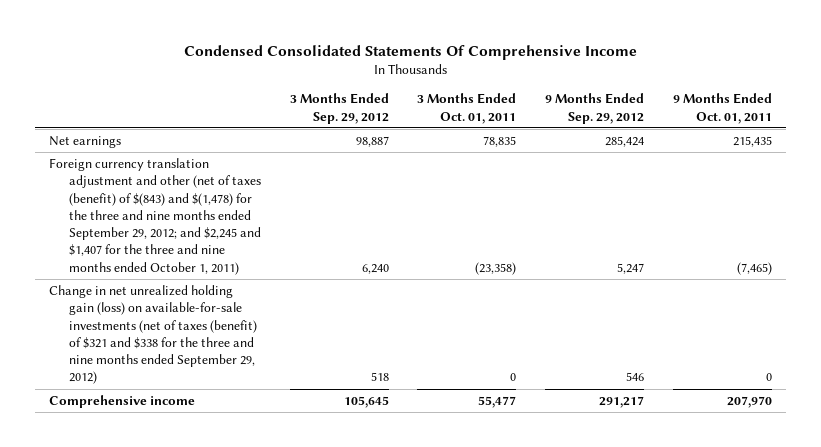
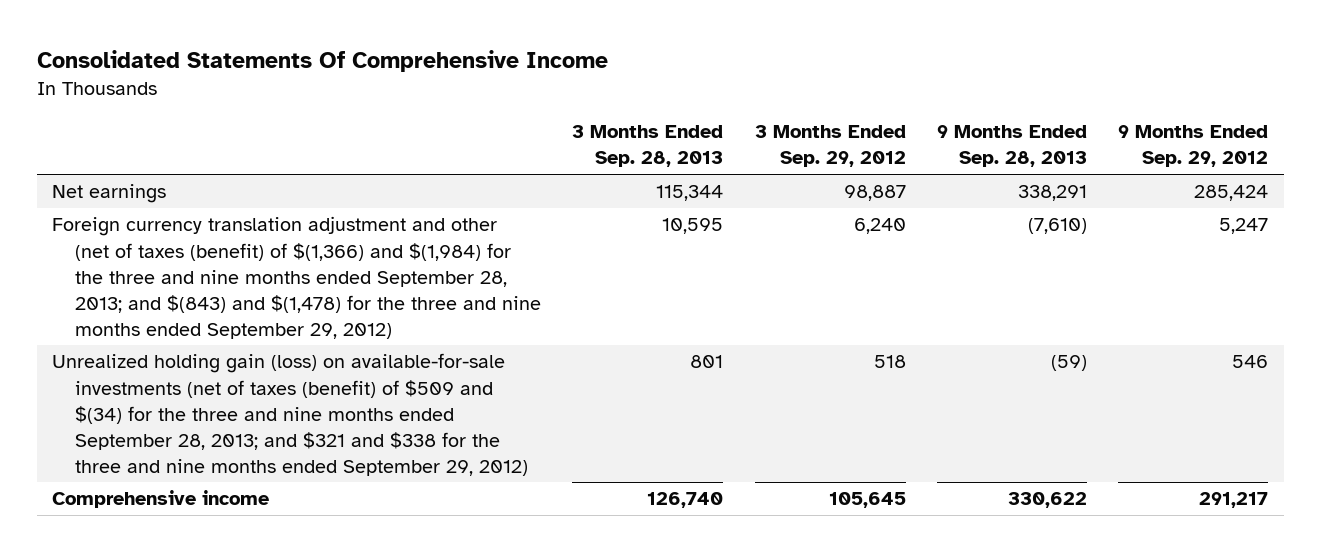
[183,44,637,60] Condensed Consolidated Statements Of Comprehensive Income -> [36,49,608,72] Consolidated Statements Of Comprehensive Income
[417,93,517,124] 3 Months Ended Oct. 01, 2011 -> none
[672,93,772,124] 9 Months Ended Oct. 01, 2011 -> none
none -> [572,125,724,168] 3 Months Ended Sep. 28, 2013
none -> [937,125,1088,168] 9 Months Ended Sep. 28, 2013
[49,157,261,275] Foreign currency translation adjustment and other (net of taxes (benefit) of $(843) and $(1,478) for the three and nine months ended September 29, 2012; and $2,245 and $1,407 for the three and nine months ended October 1, 2011) -> [52,216,542,339] Foreign currency translation adjustment and other (net of taxes (benefit) of $(1,366) and $(1,984) for the three and nine months ended September 28, 2013; and $(843) and $(1,478) for the three and nine months ended September 29, 2012)
[49,284,257,385] Change in net unrealized holding gain (loss) on available-for-sale investments (net of taxes (benefit) of $321 and $338 for the three and nine months ended September 29, 2012) -> [52,353,529,476] Unrealized holding gain (loss) on available-for-sale investments (net of taxes (benefit) of $509 and $(34) for the three and nine months ended September 28, 2013; and $321 and $338 for the three and nine months ended September 29, 2012)

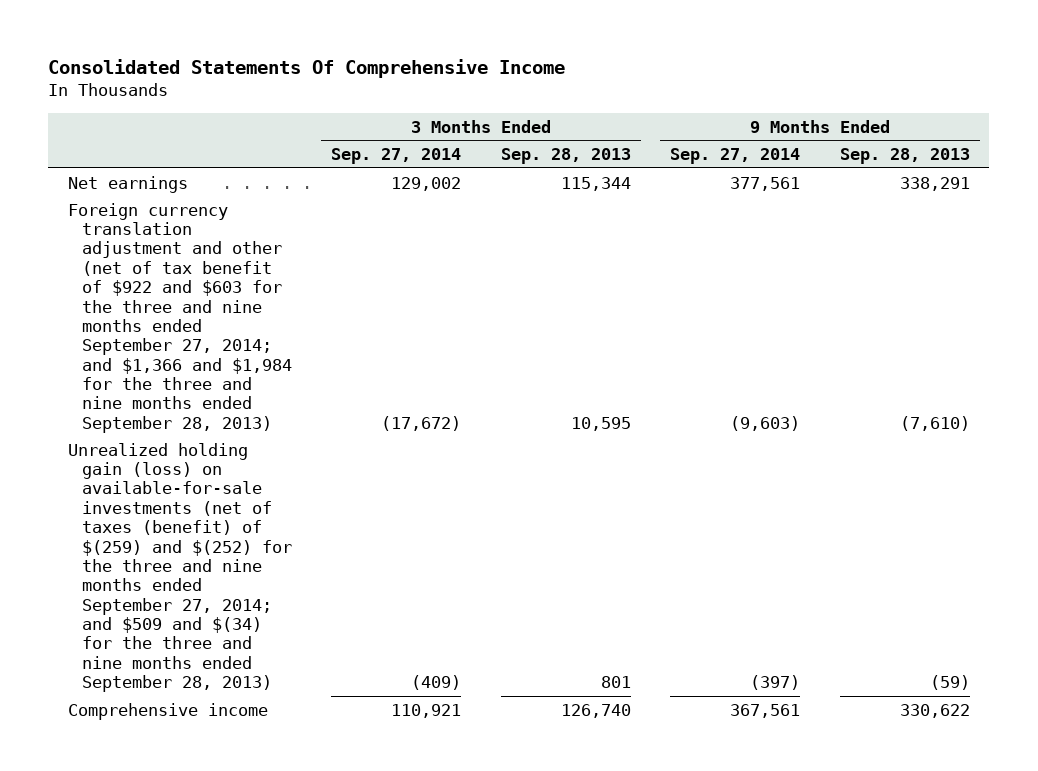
[754,125,906,168] 3 Months Ended Sep. 29, 2012 -> none
[1118,125,1269,168] 9 Months Ended Sep. 29, 2012 -> none
none -> [331,147,462,164] Sep. 27, 2014
none -> [670,147,801,164] Sep. 27, 2014
[52,216,542,339] Foreign currency translation adjustment and other (net of taxes (benefit) of $(1,366) and $(1,984) for the three and nine months ended September 28, 2013; and $(843) and $(1,478) for the three and nine months ended September 29, 2012) -> [67,202,292,433] Foreign currency translation adjustment and other (net of tax benefit of $922 and $603 for the three and nine months ended September 27, 2014; and $1,366 and $1,984 for the three and nine months ended September 28, 2013)
[52,353,529,476] Unrealized holding gain (loss) on available-for-sale investments (net of taxes (benefit) of $509 and $(34) for the three and nine months ended September 28, 2013; and $321 and $338 for the three and nine months ended September 29, 2012) -> [67,442,292,693] Unrealized holding gain (loss) on available-for-sale investments (net of taxes (benefit) of $(259) and $(252) for the three and nine months ended September 27, 2014; and $509 and $(34) for the three and nine months ended September 28, 2013)

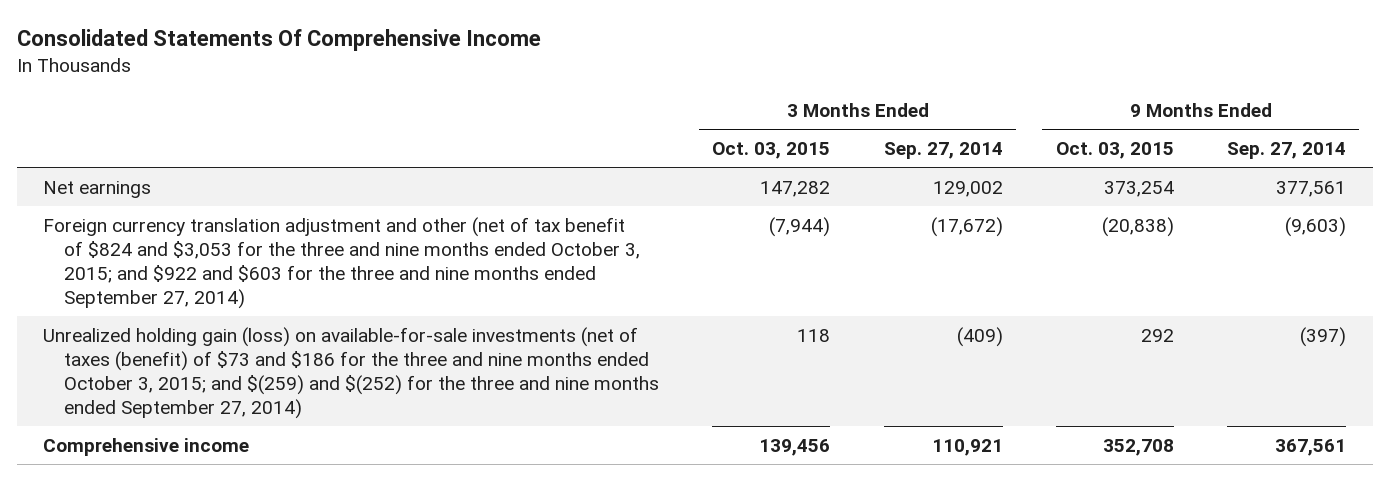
[500,147,631,164] Sep. 28, 2013 -> none
[839,147,970,164] Sep. 28, 2013 -> none
none -> [712,142,831,160] Oct. 03, 2015
none -> [1055,142,1174,160] Oct. 03, 2015
[67,202,292,433] Foreign currency translation adjustment and other (net of tax benefit of $922 and $603 for the three and nine months ended September 27, 2014; and $1,366 and $1,984 for the three and nine months ended September 28, 2013) -> [43,216,641,309] Foreign currency translation adjustment and other (net of tax benefit of $824 and $3,053 for the three and nine months ended October 3, 2015; and $922 and $603 for the three and nine months ended September 27, 2014)
[67,442,292,693] Unrealized holding gain (loss) on available-for-sale investments (net of taxes (benefit) of $(259) and $(252) for the three and nine months ended September 27, 2014; and $509 and $(34) for the three and nine months ended September 28, 2013) -> [43,326,660,419] Unrealized holding gain (loss) on available-for-sale investments (net of taxes (benefit) of $73 and $186 for the three and nine months ended October 3, 2015; and $(259) and $(252) for the three and nine months ended September 27, 2014)

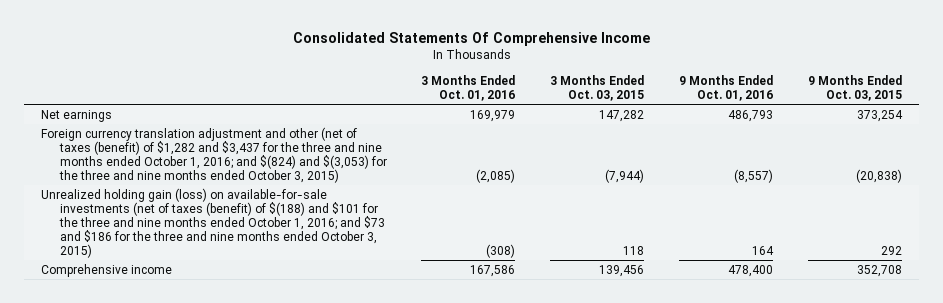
[883,142,1003,160] Sep. 27, 2014 -> none
[1226,142,1346,160] Sep. 27, 2014 -> none
none -> [421,75,516,102] 3 Months Ended Oct. 01, 2016
none -> [679,75,774,102] 9 Months Ended Oct. 01, 2016
[43,216,641,309] Foreign currency translation adjustment and other (net of tax benefit of $824 and $3,053 for the three and nine months ended October 3, 2015; and $922 and $603 for the three and nine months ended September 27, 2014) -> [41,126,387,183] Foreign currency translation adjustment and other (net of taxes (benefit) of $1,282 and $3,437 for the three and nine months ended October 1, 2016; and $(824) and $(3,053) for the three and nine months ended October 3, 2015)
[43,326,660,419] Unrealized holding gain (loss) on available-for-sale investments (net of taxes (benefit) of $73 and $186 for the three and nine months ended October 3, 2015; and $(259) and $(252) for the three and nine months ended September 27, 2014) -> [41,187,385,258] Unrealized holding gain (loss) on available-for-sale investments (net of taxes (benefit) of $(188) and $101 for the three and nine months ended October 1, 2016; and $73 and $186 for the three and nine months ended October 3, 2015)

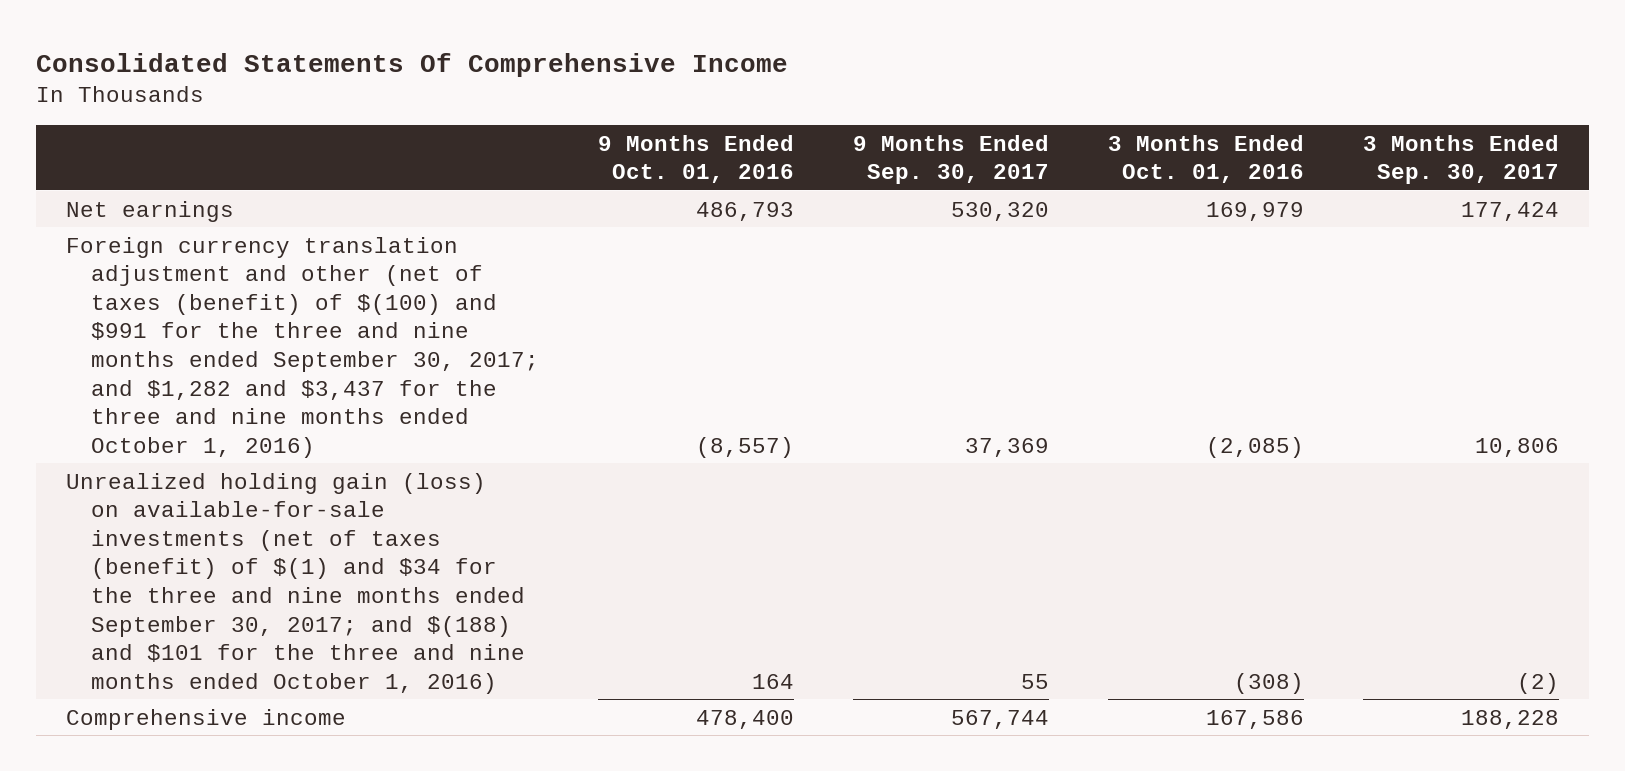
[550,75,645,102] 3 Months Ended Oct. 03, 2015 -> none
[807,75,902,102] 9 Months Ended Oct. 03, 2015 -> none
none -> [853,134,1050,185] 9 Months Ended Sep. 30, 2017
none -> [1363,134,1560,185] 3 Months Ended Sep. 30, 2017
[41,126,387,183] Foreign currency translation adjustment and other (net of taxes (benefit) of $1,282 and $3,437 for the three and nine months ended October 1, 2016; and $(824) and $(3,053) for the three and nine months ended October 3, 2015) -> [65,236,539,458] Foreign currency translation adjustment and other (net of taxes (benefit) of $(100) and $991 for the three and nine months ended September 30, 2017; and $1,282 and $3,437 for the three and nine months ended October 1, 2016)
[41,187,385,258] Unrealized holding gain (loss) on available-for-sale investments (net of taxes (benefit) of $(188) and $101 for the three and nine months ended October 1, 2016; and $73 and $186 for the three and nine months ended October 3, 2015) -> [65,472,525,694] Unrealized holding gain (loss) on available-for-sale investments (net of taxes (benefit) of $(1) and $34 for the three and nine months ended September 30, 2017; and $(188) and $101 for the three and nine months ended October 1, 2016)

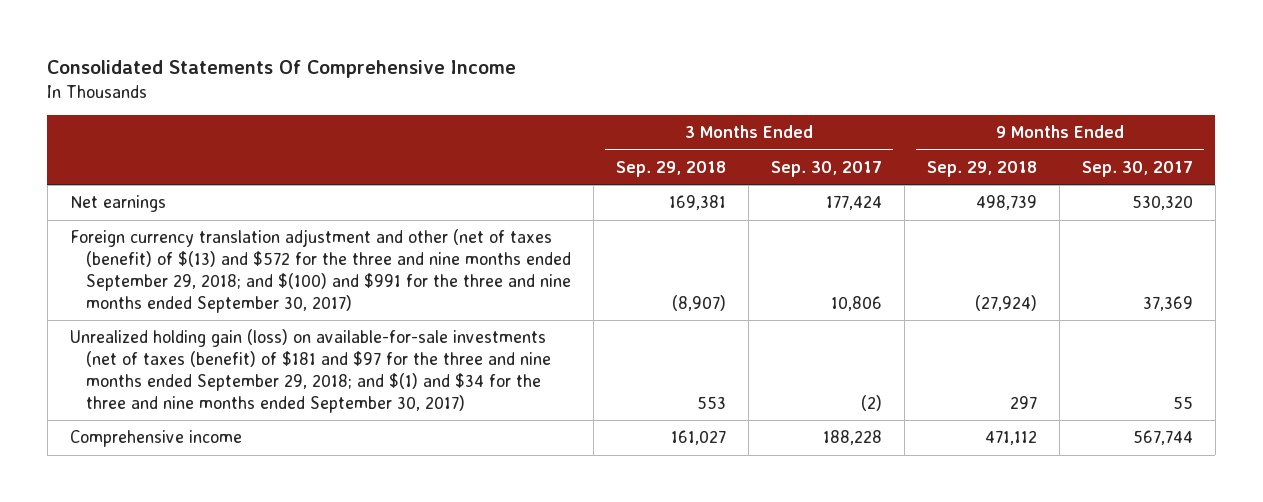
[597,134,794,184] 9 Months Ended Oct. 01, 2016 -> none
[1108,134,1305,184] 3 Months Ended Oct. 01, 2016 -> none
none -> [616,160,727,177] Sep. 29, 2018
none -> [926,160,1037,177] Sep. 29, 2018
[65,236,539,458] Foreign currency translation adjustment and other (net of taxes (benefit) of $(100) and $991 for the three and nine months ended September 30, 2017; and $1,282 and $3,437 for the three and nine months ended October 1, 2016) -> [69,229,572,313] Foreign currency translation adjustment and other (net of taxes (benefit) of $(13) and $572 for the three and nine months ended September 29, 2018; and $(100) and $991 for the three and nine months ended September 30, 2017)
[65,472,525,694] Unrealized holding gain (loss) on available-for-sale investments (net of taxes (benefit) of $(1) and $34 for the three and nine months ended September 30, 2017; and $(188) and $101 for the three and nine months ended October 1, 2016) -> [69,329,552,413] Unrealized holding gain (loss) on available-for-sale investments (net of taxes (benefit) of $181 and $97 for the three and nine months ended September 29, 2018; and $(1) and $34 for the three and nine months ended September 30, 2017)

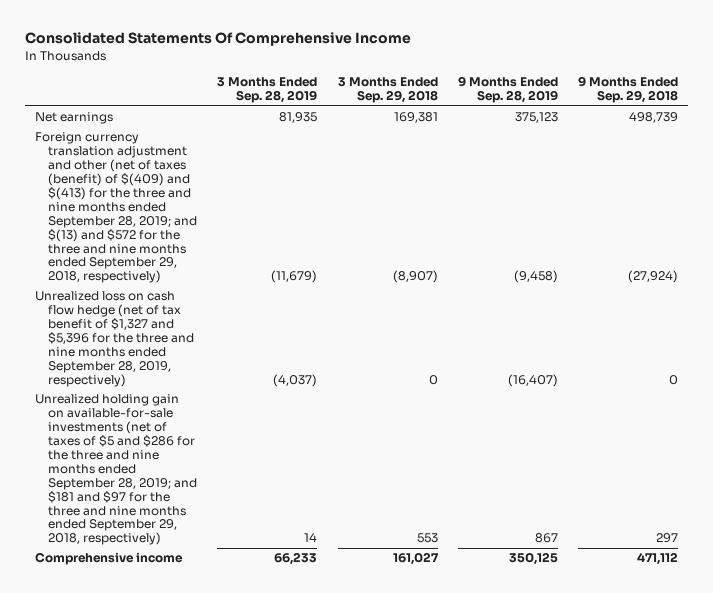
[770,160,882,177] Sep. 30, 2017 -> none
[1081,160,1193,177] Sep. 30, 2017 -> none
none -> [217,77,318,103] 3 Months Ended Sep. 28, 2019
none -> [457,76,558,103] 9 Months Ended Sep. 28, 2019
[69,229,572,313] Foreign currency translation adjustment and other (net of taxes (benefit) of $(13) and $572 for the three and nine months ended September 29, 2018; and $(100) and $991 for the three and nine months ended September 30, 2017) -> [34,132,197,284] Foreign currency translation adjustment and other (net of taxes (benefit) of $(409) and $(413) for the three and nine months ended September 28, 2019; and $(13) and $572 for the three and nine months ended September 29, 2018, respectively)
none -> [34,291,194,387] Unrealized loss on cash flow hedge (net of tax benefit of $1,327 and $5,396 for the three and nine months ended September 28, 2019, respectively)
[69,329,552,413] Unrealized holding gain (loss) on available-for-sale investments (net of taxes (benefit) of $181 and $97 for the three and nine months ended September 29, 2018; and $(1) and $34 for the three and nine months ended September 30, 2017) -> [34,394,197,546] Unrealized holding gain on available-for-sale investments (net of taxes of $5 and $286 for the three and nine months ended September 28, 2019; and $181 and $97 for the three and nine months ended September 29, 2018, respectively)

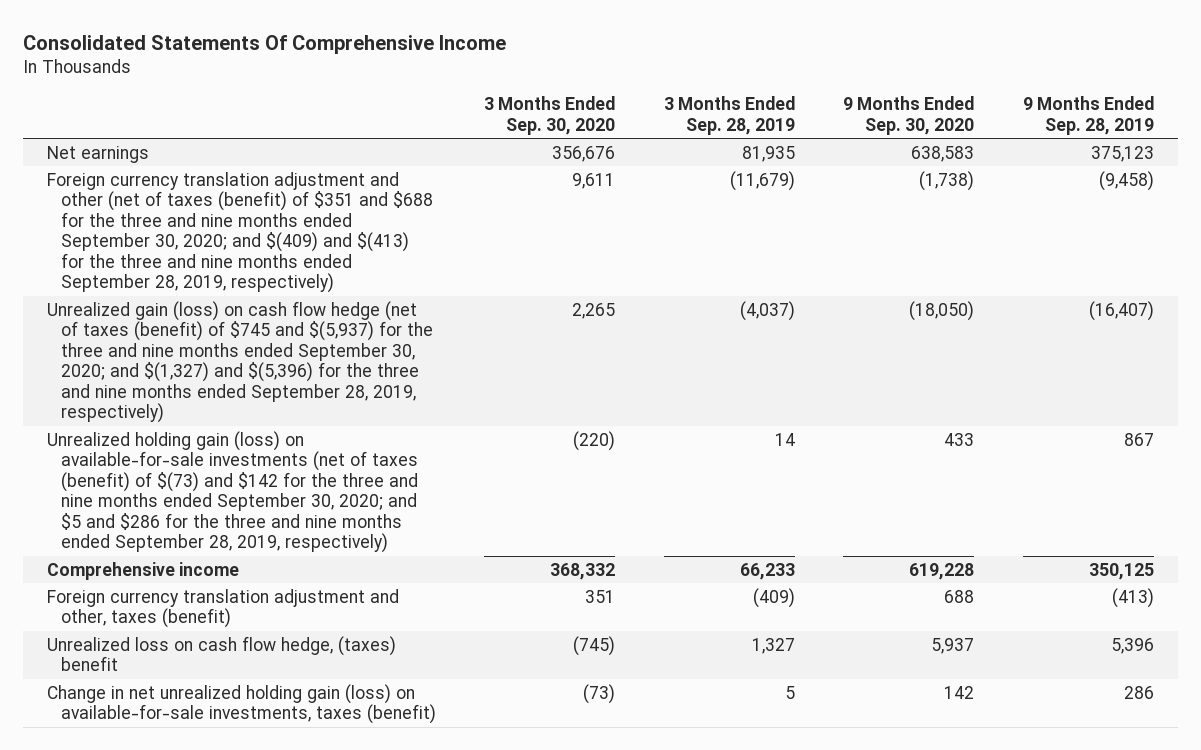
[337,77,438,103] 3 Months Ended Sep. 29, 2018 -> none
[578,76,679,103] 9 Months Ended Sep. 29, 2018 -> none
none -> [484,96,616,135] 3 Months Ended Sep. 30, 2020
none -> [843,96,975,135] 9 Months Ended Sep. 30, 2020
[34,132,197,284] Foreign currency translation adjustment and other (net of taxes (benefit) of $(409) and $(413) for the three and nine months ended September 28, 2019; and $(13) and $572 for the three and nine months ended September 29, 2018, respectively) -> [47,171,433,294] Foreign currency translation adjustment and other (net of taxes (benefit) of $351 and $688 for the three and nine months ended September 30, 2020; and $(409) and $(413) for the three and nine months ended September 28, 2019, respectively)
[34,291,194,387] Unrealized loss on cash flow hedge (net of tax benefit of $1,327 and $5,396 for the three and nine months ended September 28, 2019, respectively) -> [47,300,433,424] Unrealized gain (loss) on cash flow hedge (net of taxes (benefit) of $745 and $(5,937) for the three and nine months ended September 30, 2020; and $(1,327) and $(5,396) for the three and nine months ended September 28, 2019, respectively)
[34,394,197,546] Unrealized holding gain on available-for-sale investments (net of taxes of $5 and $286 for the three and nine months ended September 28, 2019; and $181 and $97 for the three and nine months ended September 29, 2018, respectively) -> [47,430,418,554] Unrealized holding gain (loss) on available-for-sale investments (net of taxes (benefit) of $(73) and $142 for the three and nine months ended September 30, 2020; and $5 and $286 for the three and nine months ended September 28, 2019, respectively)
none -> [47,588,400,629] Foreign currency translation adjustment and other, taxes (benefit)
none -> [47,635,397,672] Unrealized loss on cash flow hedge, (taxes) benefit
none -> [47,683,436,725] Change in net unrealized holding gain (loss) on available-for-sale investments, taxes (benefit)

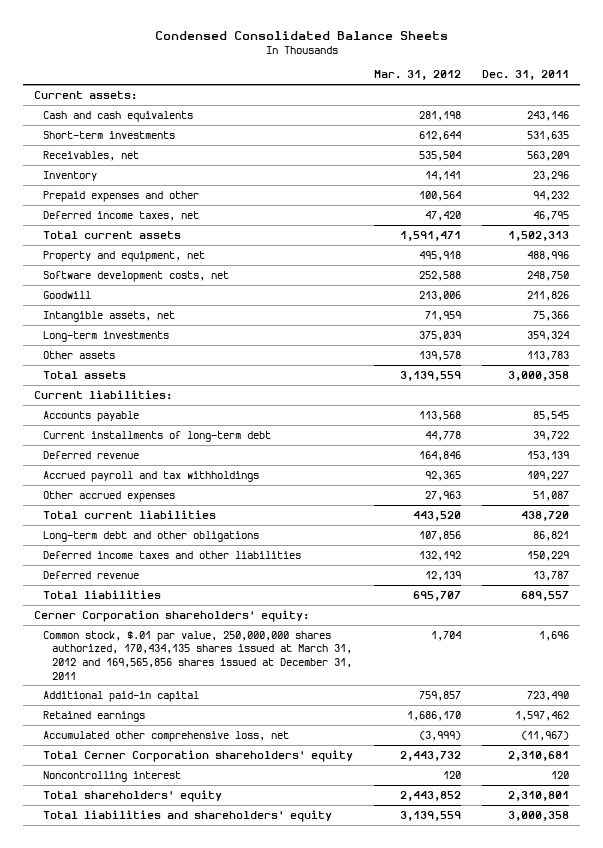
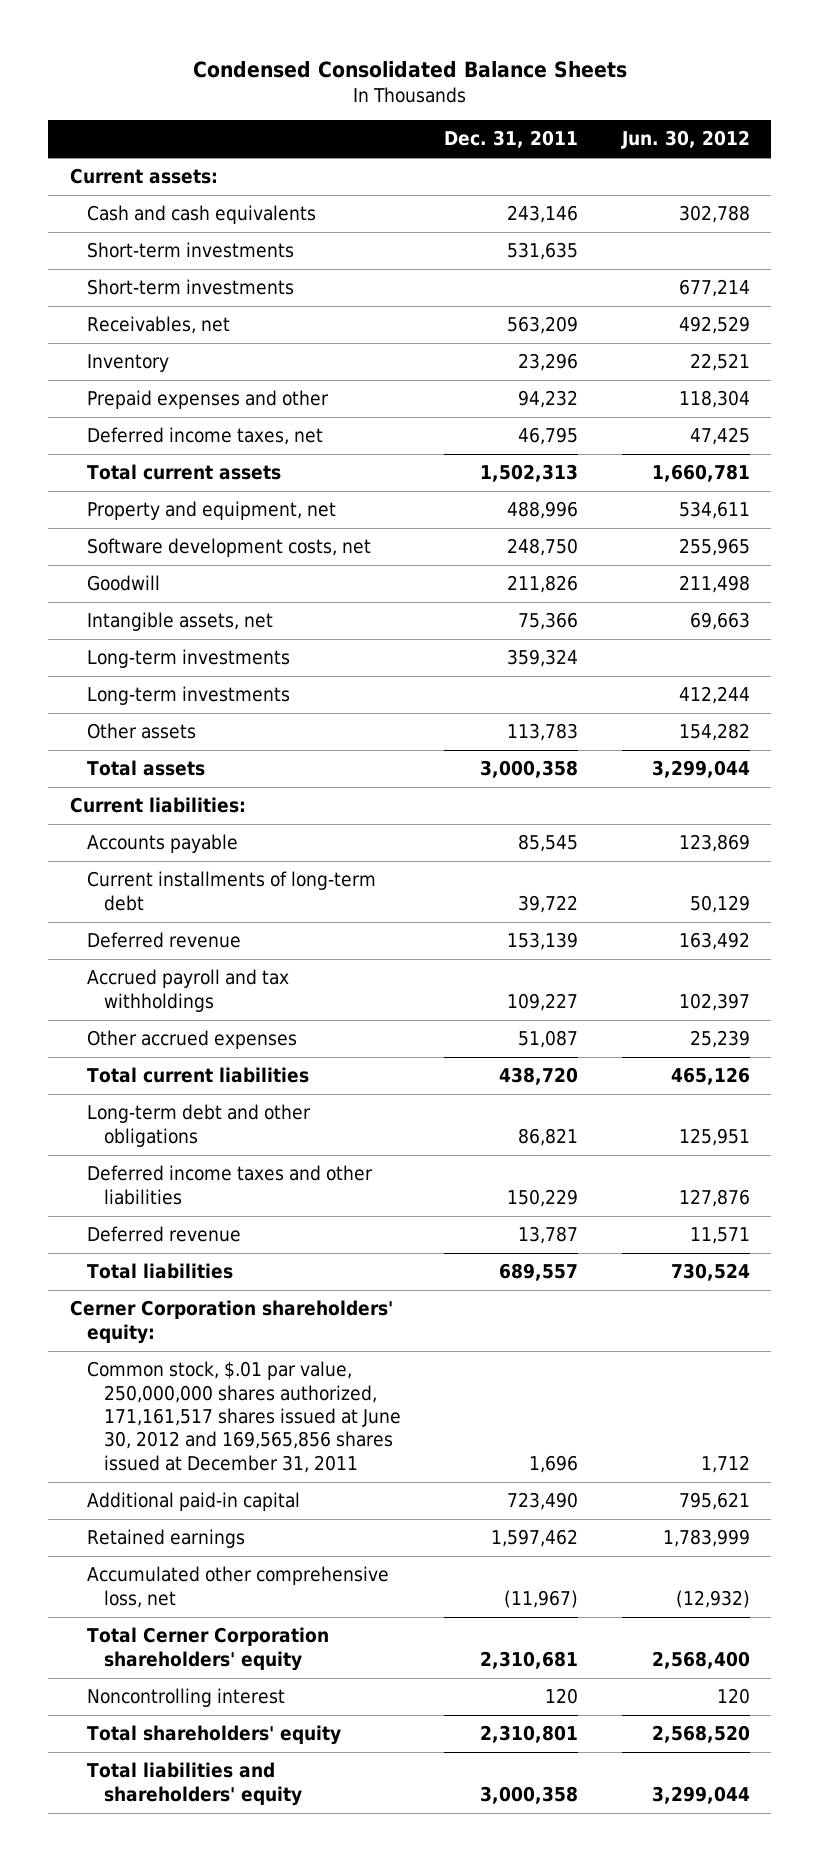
[373,70,461,81] Mar. 31, 2012 -> none
none -> [620,130,750,150] Jun. 30, 2012
none -> [86,279,294,296] Short-term investments
none -> [86,686,290,706] Long-term investments
[42,630,352,680] Common stock, $.01 par value, 250,000,000 shares authorized, 170,434,135 shares issued at March 31, 2012 and 169,565,856 shares issued at December 31, 2011 -> [86,1361,401,1473] Common stock, $.01 par value, 250,000,000 shares authorized, 171,161,517 shares issued at June 30, 2012 and 169,565,856 shares issued at December 31, 2011

